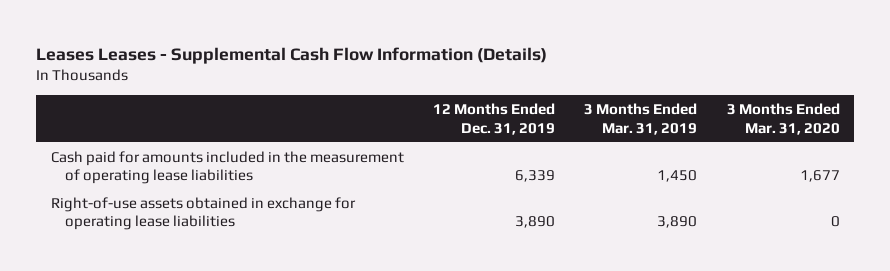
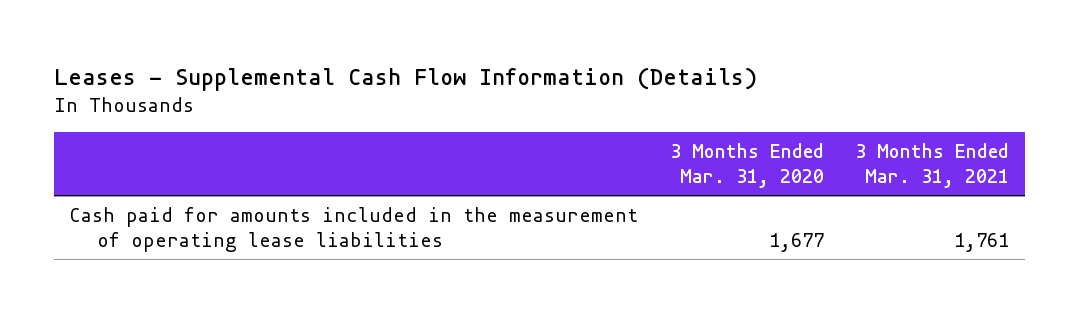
[36,46,548,64] Leases Leases - Supplemental Cash Flow Information (Details) -> [53,66,757,91] Leases - Supplemental Cash Flow Information (Details)
[433,103,556,135] 12 Months Ended Dec. 31, 2019 -> none
[584,103,698,135] 3 Months Ended Mar. 31, 2019 -> none
none -> [855,143,1010,188] 3 Months Ended Mar. 31, 2021
[50,196,356,231] Right-of-use assets obtained in exchange for operating lease liabilities -> none

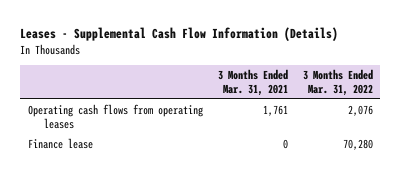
[669,143,824,188] 3 Months Ended Mar. 31, 2020 -> none
none -> [302,69,373,97] 3 Months Ended Mar. 31, 2022
[69,207,639,253] Cash paid for amounts included in the measurement of operating lease liabilities -> [27,103,203,129] Operating cash flows from operating leases
none -> [27,137,93,149] Finance lease

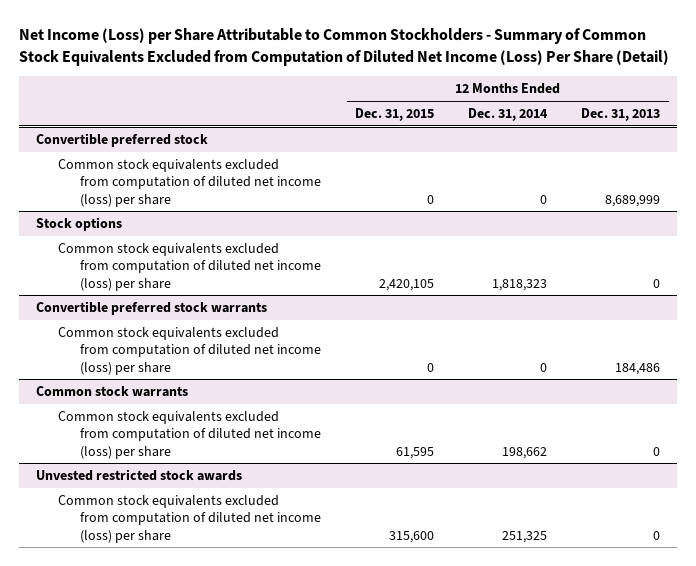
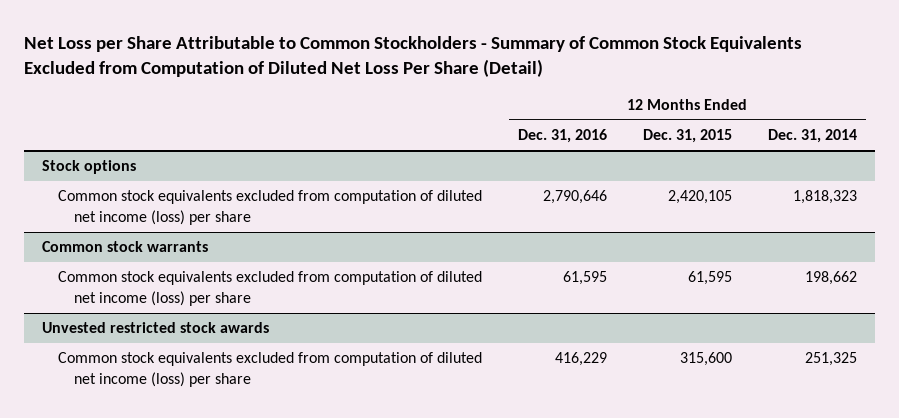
[18,28,669,67] Net Income (Loss) per Share Attributable to Common Stockholders - Summary of Common Stock Equivalents Excluded from Computation of Diluted Net Income (Loss) Per Share (Detail) -> [24,35,803,77] Net Loss per Share Attributable to Common Stockholders - Summary of Common Stock Equivalents Excluded from Computation of Diluted Net Loss Per Share (Detail)
[581,108,661,122] Dec. 31, 2013 -> none
none -> [517,129,607,144] Dec. 31, 2016
[35,132,208,147] Convertible preferred stock -> none
[57,158,321,207] Common stock equivalents excluded from computation of diluted net income (loss) per share -> none
[35,300,267,315] Convertible preferred stock warrants -> none
[57,326,321,375] Common stock equivalents excluded from computation of diluted net income (loss) per share -> none

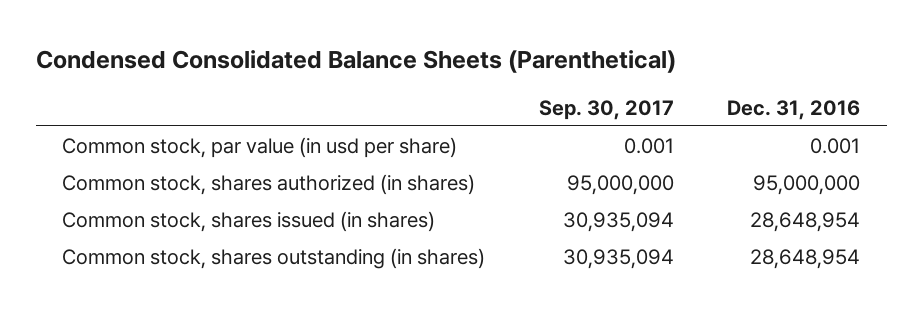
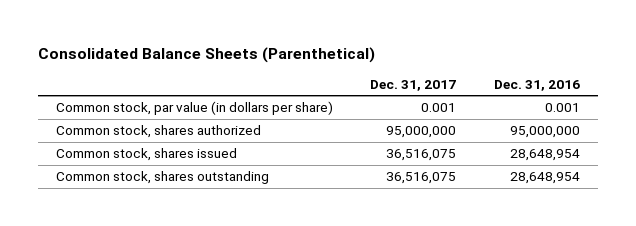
[35,49,676,73] Condensed Consolidated Balance Sheets (Parenthetical) -> [37,46,375,63] Consolidated Balance Sheets (Parenthetical)
[538,99,674,120] Sep. 30, 2017 -> none
none -> [370,79,457,91] Dec. 31, 2017
[62,136,458,158] Common stock, par value (in usd per share) -> [56,101,334,116] Common stock, par value (in dollars per share)
[62,173,476,195] Common stock, shares authorized (in shares) -> [56,125,262,139] Common stock, shares authorized
[62,210,436,232] Common stock, shares issued (in shares) -> [56,148,238,162] Common stock, shares issued
[62,247,486,269] Common stock, shares outstanding (in shares) -> [56,171,270,185] Common stock, shares outstanding

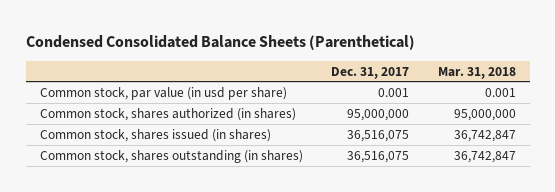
[37,46,375,63] Consolidated Balance Sheets (Parenthetical) -> [25,34,415,50] Condensed Consolidated Balance Sheets (Parenthetical)
[493,79,580,91] Dec. 31, 2016 -> none
none -> [437,66,516,79] Mar. 31, 2018
[56,101,334,116] Common stock, par value (in dollars per share) -> [39,86,287,100] Common stock, par value (in usd per share)
[56,125,262,139] Common stock, shares authorized -> [39,107,296,121] Common stock, shares authorized (in shares)
[56,148,238,162] Common stock, shares issued -> [39,128,271,142] Common stock, shares issued (in shares)
[56,171,270,185] Common stock, shares outstanding -> [39,149,303,163] Common stock, shares outstanding (in shares)

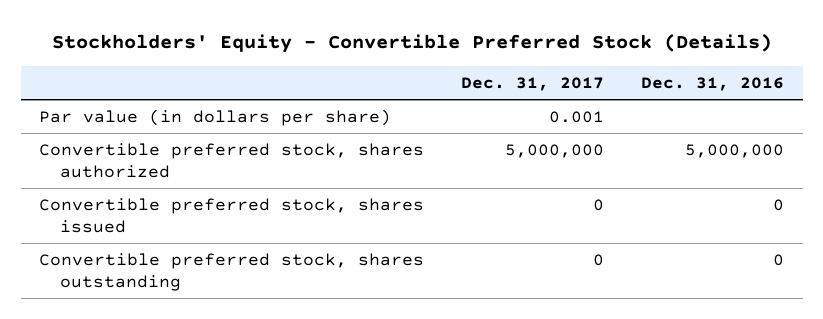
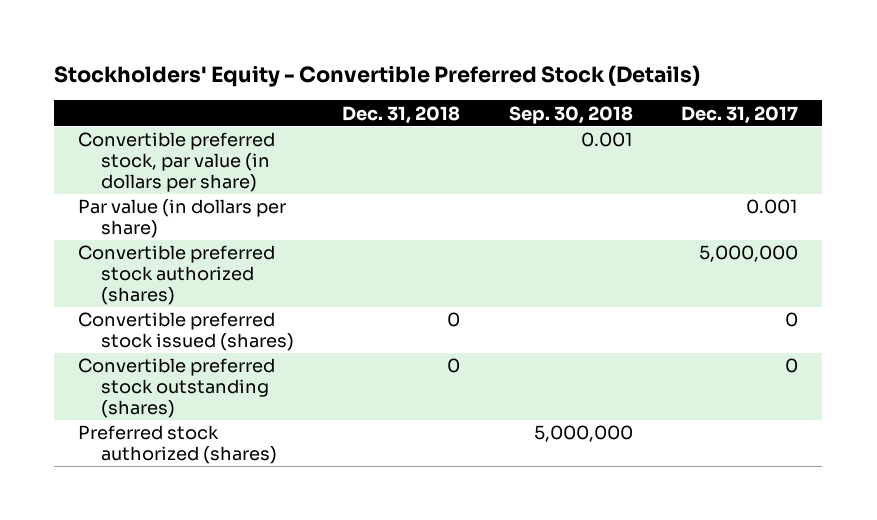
[641,77,785,92] Dec. 31, 2016 -> none
none -> [342,105,461,124] Dec. 31, 2018
none -> [508,105,633,124] Sep. 30, 2018
none -> [78,132,276,193] Convertible preferred stock, par value (in dollars per share)
[39,142,425,179] Convertible preferred stock, shares authorized -> [78,245,276,306] Convertible preferred stock authorized (shares)
[39,197,425,234] Convertible preferred stock, shares issued -> [78,312,295,352] Convertible preferred stock issued (shares)
[39,252,425,292] Convertible preferred stock, shares outstanding -> [78,358,276,419] Convertible preferred stock outstanding (shares)
none -> [78,425,278,465] Preferred stock authorized (shares)

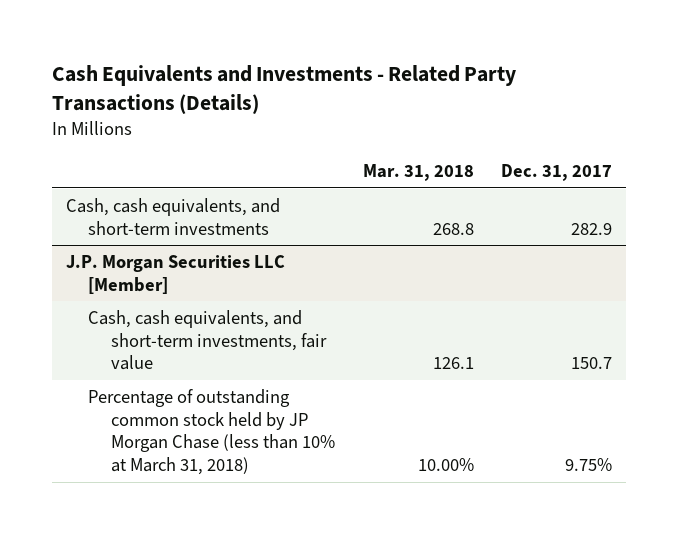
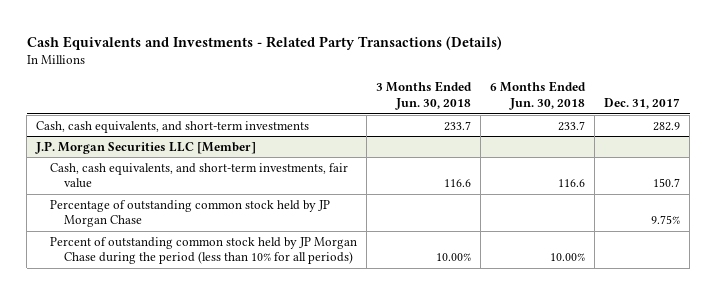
[362,163,474,181] Mar. 31, 2018 -> none
none -> [376,81,473,111] 3 Months Ended Jun. 30, 2018
none -> [490,81,587,111] 6 Months Ended Jun. 30, 2018
[88,388,335,476] Percentage of outstanding common stock held by JP Morgan Chase (less than 10% at March 31, 2018) -> [50,199,331,228] Percentage of outstanding common stock held by JP Morgan Chase
none -> [50,236,358,265] Percent of outstanding common stock held by JP Morgan Chase during the period (less than 10% for all periods)

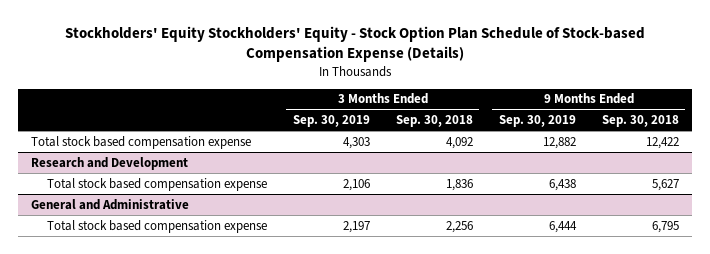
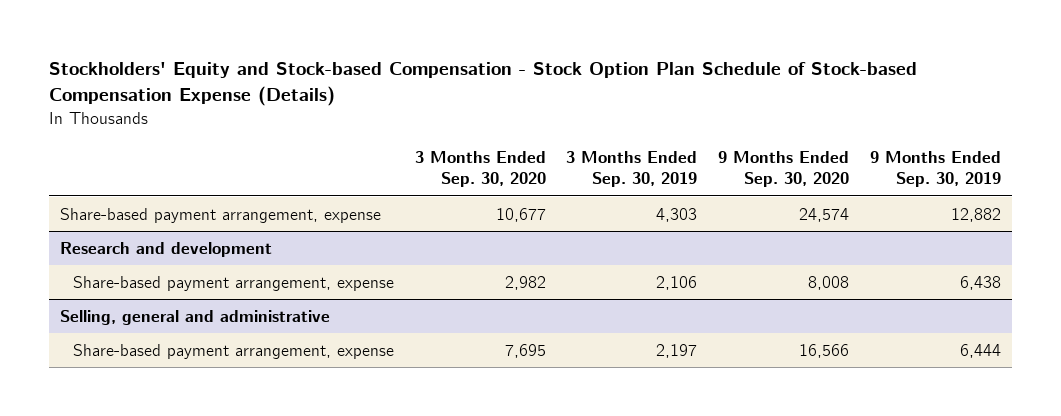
[64,26,645,63] Stockholders' Equity Stockholders' Equity - Stock Option Plan Schedule of Stock-based Compensation Expense (Details) -> [49,62,918,107] Stockholders' Equity and Stock-based Compensation - Stock Option Plan Schedule of Stock-based Compensation Expense (Details)
[395,114,473,127] Sep. 30, 2018 -> none
[601,114,679,127] Sep. 30, 2018 -> none
none -> [414,151,546,188] 3 Months Ended Sep. 30, 2020
none -> [718,151,850,188] 9 Months Ended Sep. 30, 2020
[30,135,251,149] Total stock based compensation expense -> [59,207,381,223] Share-based payment arrangement, expense
[30,156,188,170] Research and Development -> [59,241,272,257] Research and development
[46,177,267,191] Total stock based compensation expense -> [72,275,394,291] Share-based payment arrangement, expense
[30,198,189,210] General and Administrative -> [59,309,330,325] Selling, general and administrative
[46,219,267,233] Total stock based compensation expense -> [72,343,394,359] Share-based payment arrangement, expense

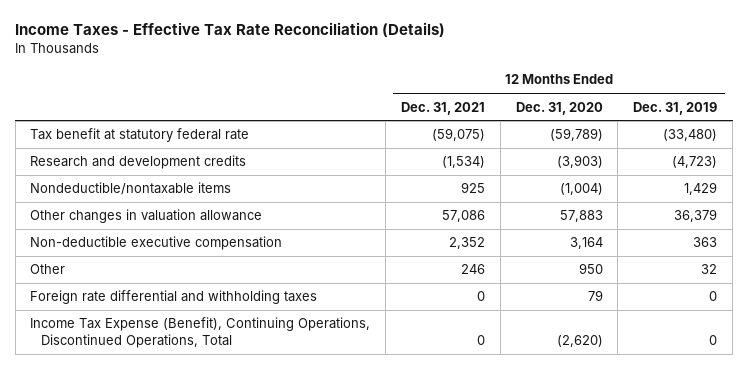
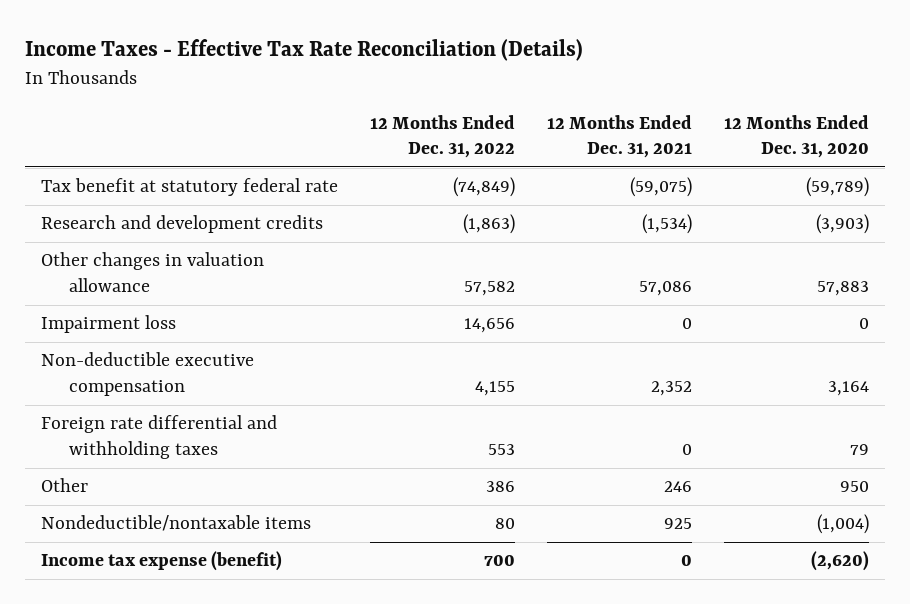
[633,101,718,115] Dec. 31, 2019 -> none
none -> [369,114,515,158] 12 Months Ended Dec. 31, 2022
none -> [40,315,176,334] Impairment loss
[30,264,66,275] Other -> [40,478,88,493] Other
[30,182,232,196] Nondeductible/nontaxable items -> [40,515,311,532] Nondeductible/nontaxable items
[30,317,371,349] Income Tax Expense (Benefit), Continuing Operations, Discontinued Operations, Total -> [40,551,282,572] Income tax expense (benefit)

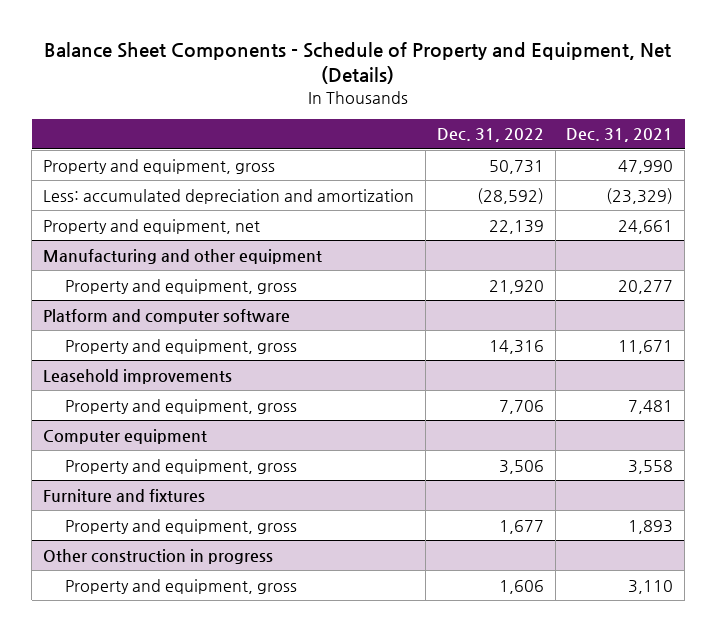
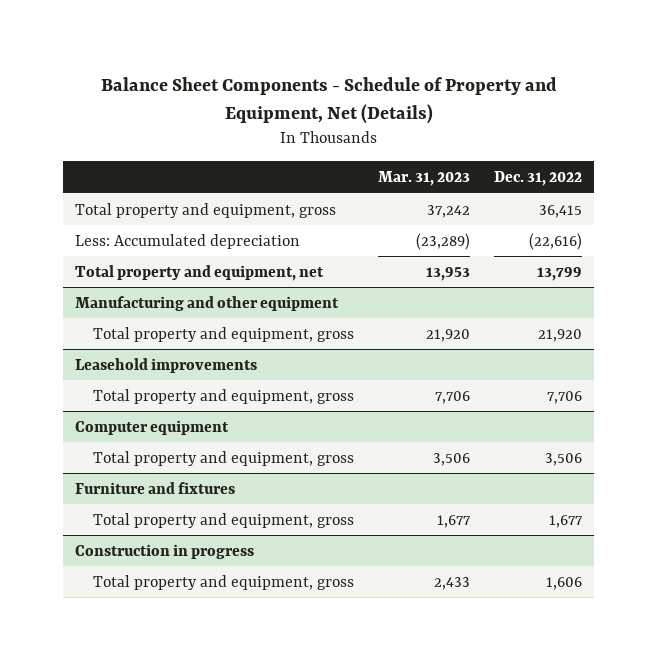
[566,128,674,143] Dec. 31, 2021 -> none
none -> [378,171,471,187] Mar. 31, 2023
[43,158,276,174] Property and equipment, gross -> [75,202,337,218] Total property and equipment, gross
[488,159,544,174] 50,731 -> [539,204,583,218] 36,415
[43,188,415,204] Less: accumulated depreciation and amortization -> [75,233,301,249] Less: Accumulated depreciation
[476,187,544,204] (28,592) -> [529,232,583,250] (22,616)
[43,218,261,234] Property and equipment, net -> [75,264,325,281] Total property and equipment, net
[488,219,544,234] 22,139 -> [537,266,583,281] 13,799
[43,308,291,324] Platform and computer software -> none
[64,338,297,354] Property and equipment, gross -> none
[64,278,297,294] Property and equipment, gross -> [93,326,355,342] Total property and equipment, gross
[64,398,297,414] Property and equipment, gross -> [93,388,355,404] Total property and equipment, gross
[64,458,297,474] Property and equipment, gross -> [93,450,355,466] Total property and equipment, gross
[64,518,297,534] Property and equipment, gross -> [93,512,355,528] Total property and equipment, gross
[43,548,274,564] Other construction in progress -> [75,543,255,559] Construction in progress
[64,578,297,594] Property and equipment, gross -> [93,574,355,590] Total property and equipment, gross

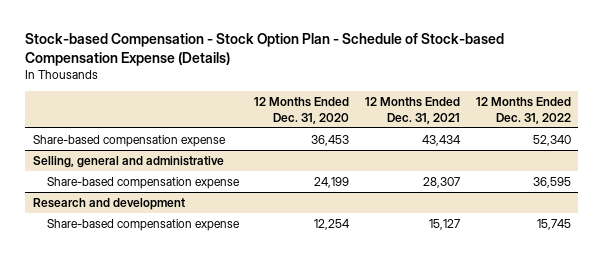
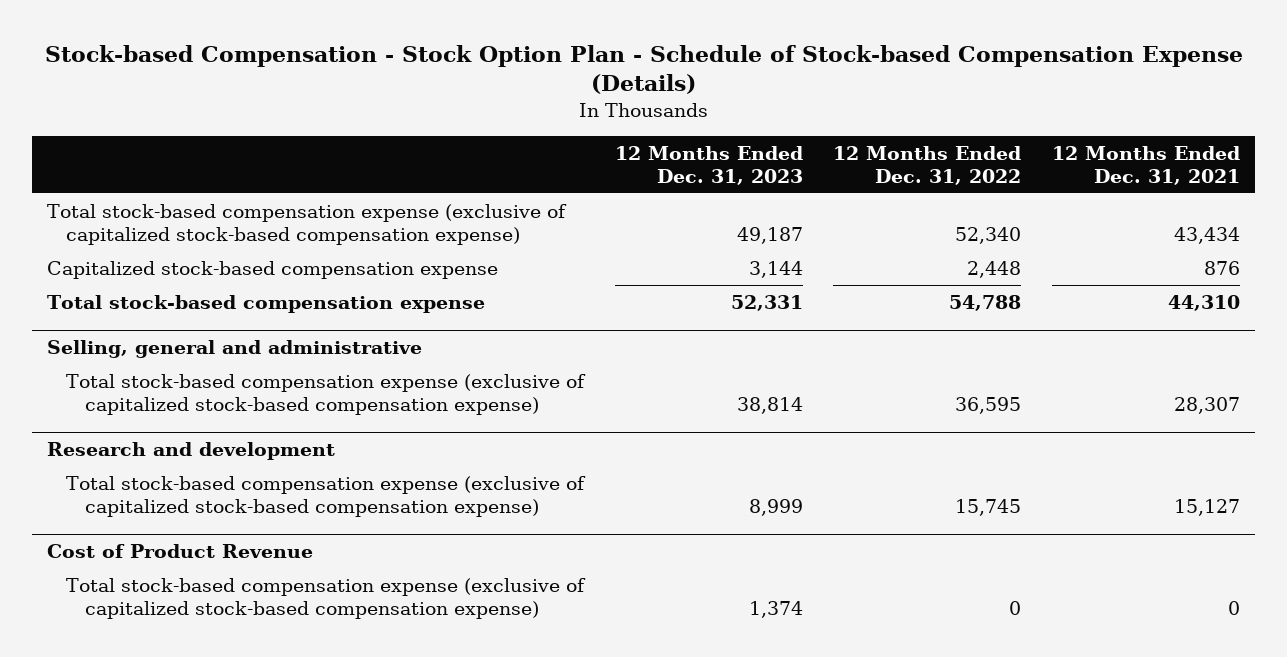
[254,97,350,124] 12 Months Ended Dec. 31, 2020 -> none
none -> [614,146,803,185] 12 Months Ended Dec. 31, 2023
[32,134,226,147] Share-based compensation expense -> [47,203,568,245] Total stock-based compensation expense (exclusive of capitalized stock-based compensation expense)
none -> [47,260,499,279] Capitalized stock-based compensation expense
none -> [47,294,486,313] Total stock-based compensation expense
[46,176,240,189] Share-based compensation expense -> [66,373,587,415] Total stock-based compensation expense (exclusive of capitalized stock-based compensation expense)
[46,218,240,231] Share-based compensation expense -> [66,475,587,517] Total stock-based compensation expense (exclusive of capitalized stock-based compensation expense)
none -> [47,544,314,559] Cost of Product Revenue
none -> [66,577,587,619] Total stock-based compensation expense (exclusive of capitalized stock-based compensation expense)

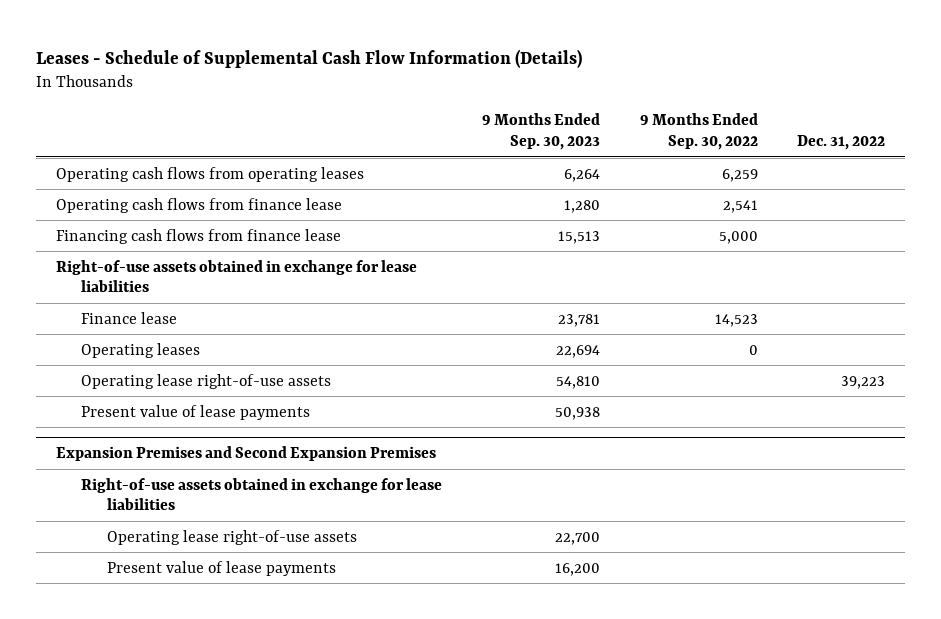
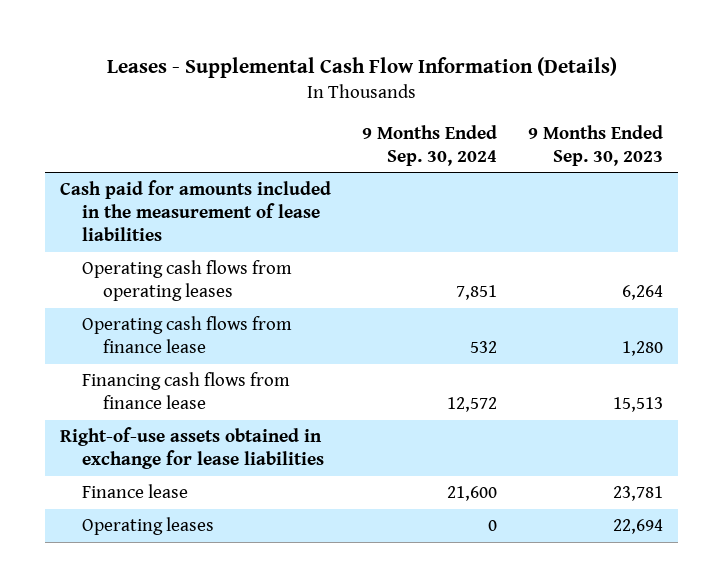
[36,48,583,68] Leases - Schedule of Supplemental Cash Flow Information (Details) -> [106,57,617,79] Leases - Supplemental Cash Flow Information (Details)
[639,113,758,151] 9 Months Ended Sep. 30, 2022 -> none
[797,135,886,151] Dec. 31, 2022 -> none
none -> [362,124,498,166] 9 Months Ended Sep. 30, 2024
none -> [60,180,332,242] Cash paid for amounts included in the measurement of lease liabilities
[81,373,332,389] Operating lease right-of-use assets -> none
[81,404,311,420] Present value of lease payments -> none
[56,445,437,461] Expansion Premises and Second Expansion Premises -> none
[81,477,443,511] Right-of-use assets obtained in exchange for lease liabilities -> none
[106,529,357,545] Operating lease right-of-use assets -> none
[106,560,336,576] Present value of lease payments -> none

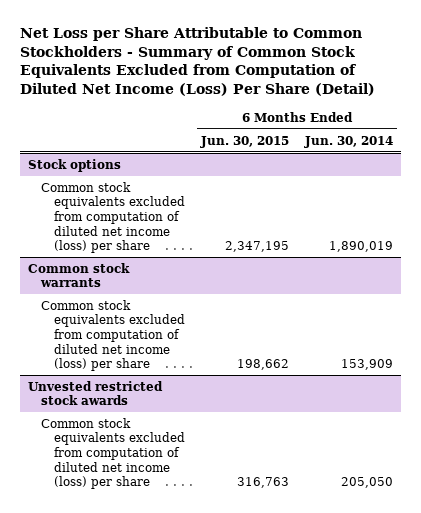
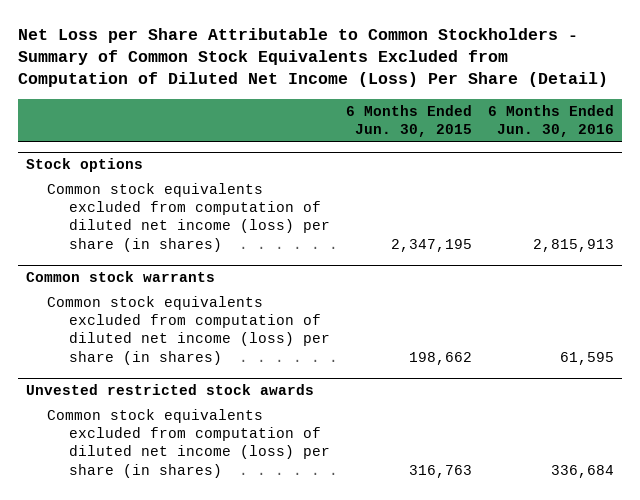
[304,135,394,148] Jun. 30, 2014 -> none
none -> [488,104,615,137] 6 Months Ended Jun. 30, 2016
[40,181,185,254] Common stock equivalents excluded from computation of diluted net income (loss) per share -> [47,183,331,252] Common stock equivalents excluded from computation of diluted net income (loss) per share (in shares)
[40,299,185,372] Common stock equivalents excluded from computation of diluted net income (loss) per share -> [47,296,331,365] Common stock equivalents excluded from computation of diluted net income (loss) per share (in shares)
[40,417,185,490] Common stock equivalents excluded from computation of diluted net income (loss) per share -> [47,409,331,478] Common stock equivalents excluded from computation of diluted net income (loss) per share (in shares)

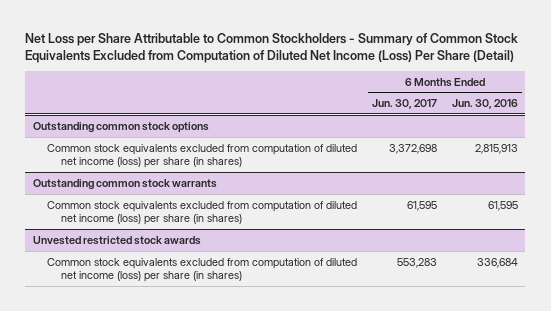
[346,104,473,137] 6 Months Ended Jun. 30, 2015 -> none
none -> [371,99,437,110] Jun. 30, 2017
[25,158,143,173] Stock options -> [32,121,209,133] Outstanding common stock options
[25,271,215,283] Common stock warrants -> [32,178,217,190] Outstanding common stock warrants

